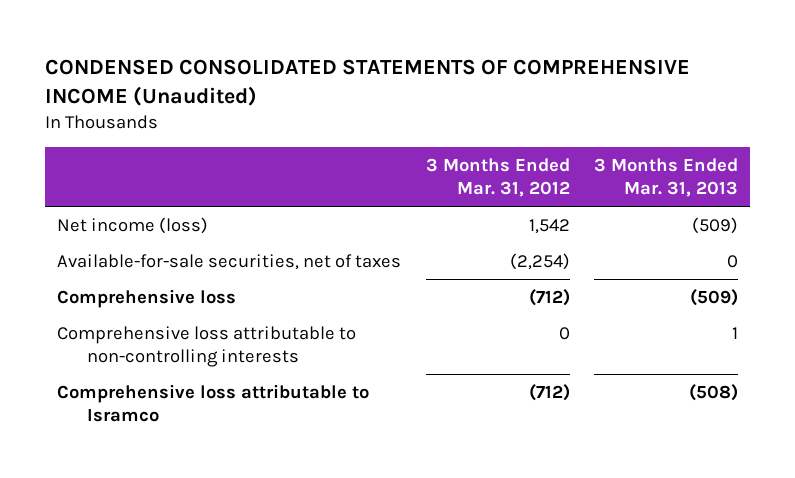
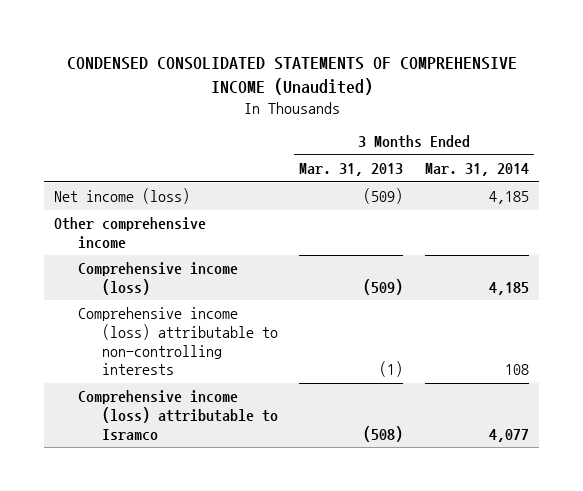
[425,157,570,198] 3 Months Ended Mar. 31, 2012 -> none
none -> [424,163,529,177] Mar. 31, 2014
[57,253,402,270] Available-for-sale securities, net of taxes -> none
none -> [54,217,207,249] Other comprehensive income
[57,288,237,308] Comprehensive loss -> [78,262,239,295] Comprehensive income (loss)
[57,325,357,368] Comprehensive loss attributable to non-controlling interests -> [78,307,278,376] Comprehensive income (loss) attributable to non-controlling interests
[731,326,738,339] 1 -> [379,361,404,378] (1)
[57,383,370,423] Comprehensive loss attributable to Isramco -> [78,390,278,441] Comprehensive income (loss) attributable to Isramco

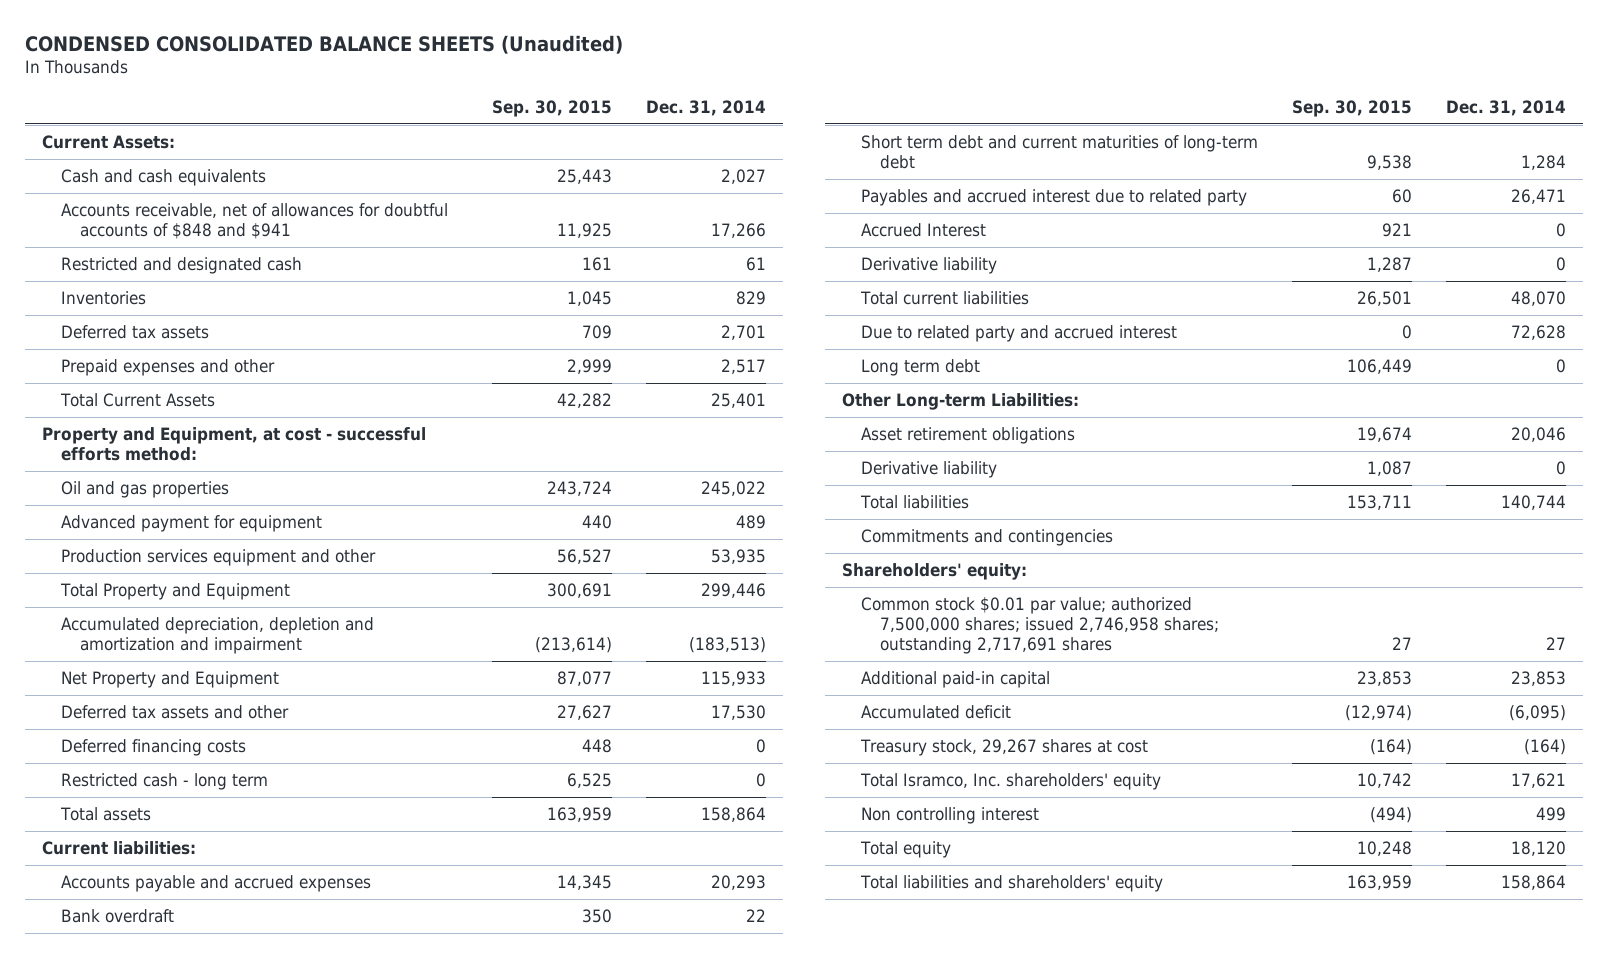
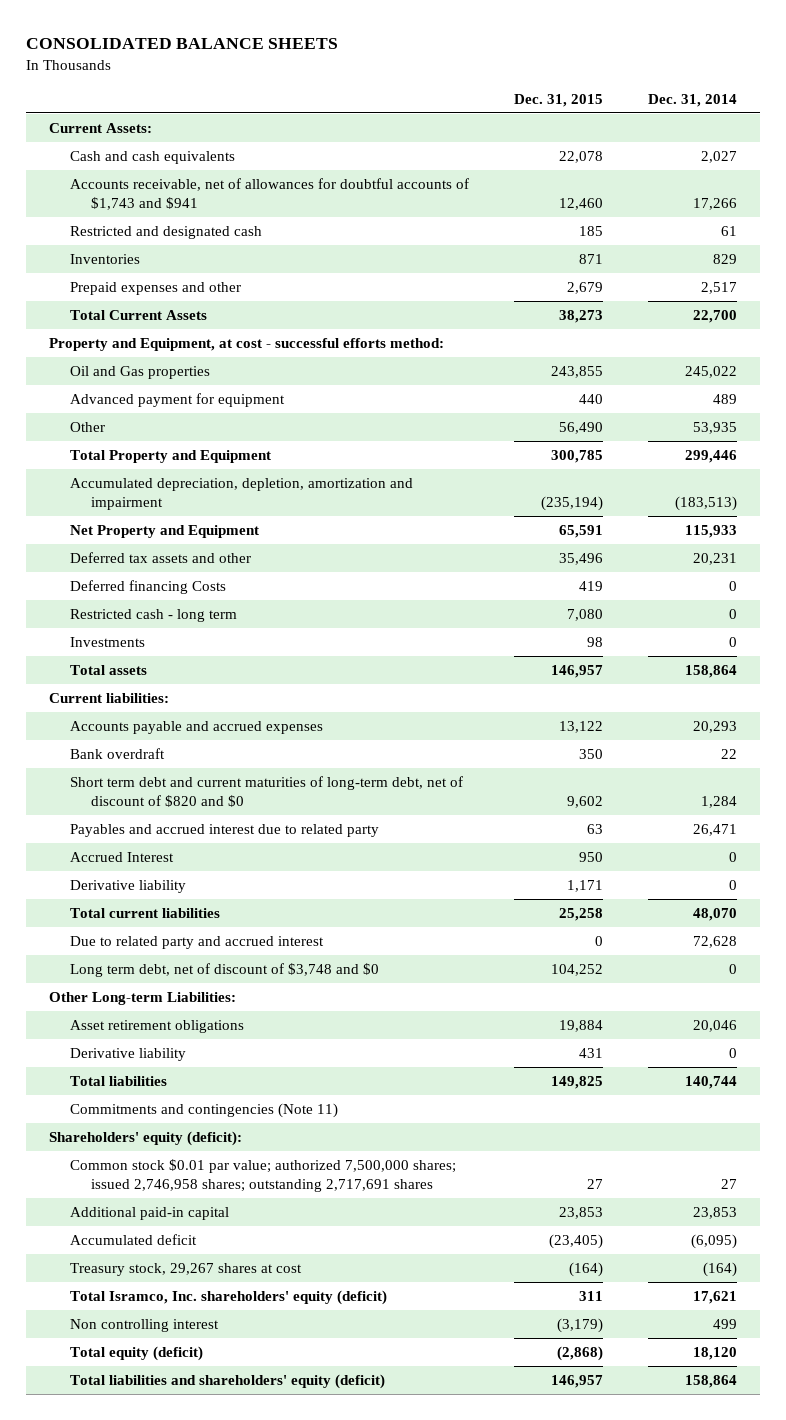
[24,34,623,54] CONDENSED CONSOLIDATED BALANCE SHEETS (Unaudited) -> [26,38,339,50] CONSOLIDATED BALANCE SHEETS
[491,100,612,118] Sep. 30, 2015 -> none
none -> [514,93,604,107] Dec. 31, 2015
[60,202,448,240] Accounts receivable, net of allowances for doubtful accounts of $848 and $941 -> [69,177,469,211] Accounts receivable, net of allowances for doubtful accounts of $1,743 and $941
[60,324,209,339] Deferred tax assets -> none
[710,392,766,408] 25,401 -> [693,309,738,323] 22,700
[60,480,229,498] Oil and gas properties -> [69,365,210,379] Oil and Gas properties
[60,548,376,566] Production services equipment and other -> [69,421,105,432] Other
[60,616,374,655] Accumulated depreciation, depletion and amortization and impairment -> [69,477,413,511] Accumulated depreciation, depletion, amortization and impairment
[710,704,766,720] 17,530 -> [693,552,738,565] 20,231
[60,738,246,756] Deferred financing costs -> [69,579,226,594] Deferred financing Costs
none -> [69,636,145,647] Investments
[860,134,1258,170] Short term debt and current maturities of long-term debt -> [69,775,463,808] Short term debt and current maturities of long-term debt, net of discount of $820 and $0
[860,358,980,376] Long term debt -> [69,962,379,977] Long term debt, net of discount of $3,748 and $0
[860,528,1113,546] Commitments and contingencies -> [69,1102,338,1118] Commitments and contingencies (Note 11)
[841,562,1027,580] Shareholders' equity: -> [48,1130,242,1146] Shareholders' equity (deficit):
[859,772,1161,790] Total Isramco, Inc. shareholders' equity -> [69,1289,387,1305] Total Isramco, Inc. shareholders' equity (deficit)
[859,840,951,858] Total equity -> [69,1345,203,1361] Total equity (deficit)
[859,874,1163,892] Total liabilities and shareholders' equity -> [69,1373,385,1389] Total liabilities and shareholders' equity (deficit)

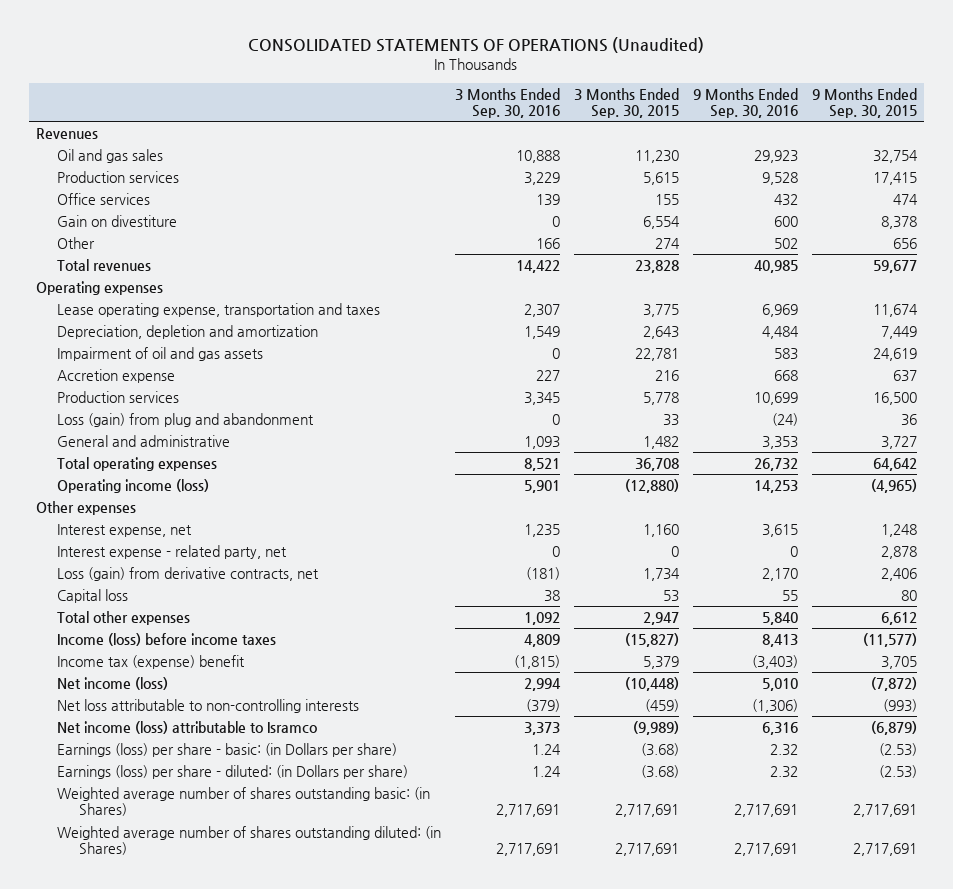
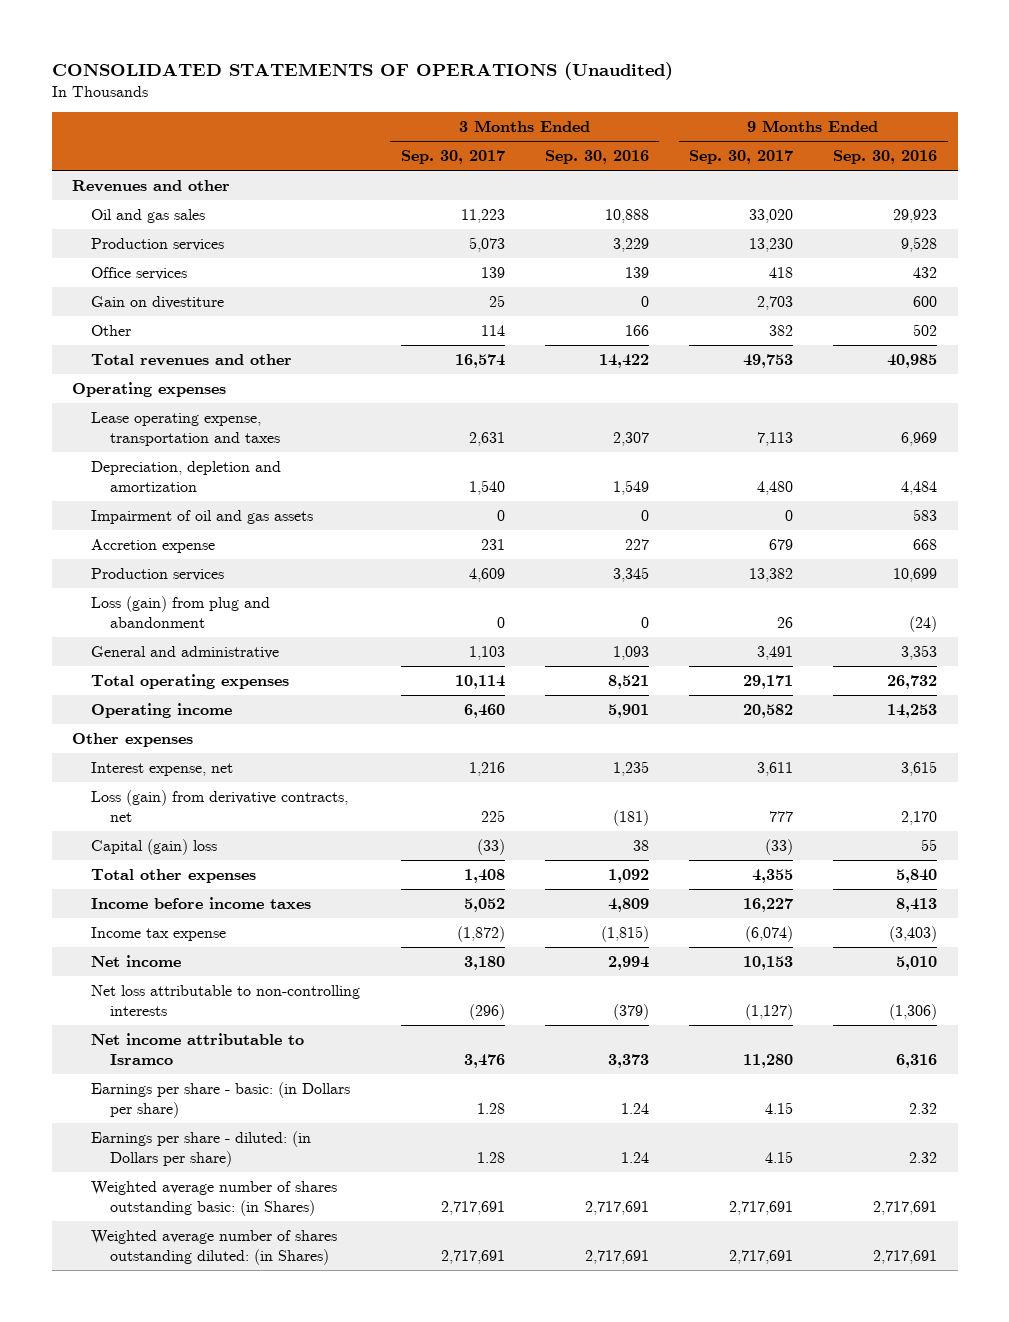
[574,87,680,118] 3 Months Ended Sep. 30, 2015 -> none
[812,87,918,118] 9 Months Ended Sep. 30, 2015 -> none
none -> [400,150,505,165] Sep. 30, 2017
none -> [689,150,794,165] Sep. 30, 2017
[35,128,98,140] Revenues -> [71,179,230,192] Revenues and other
[57,259,152,272] Total revenues -> [91,353,293,366] Total revenues and other
[57,479,210,494] Operating income (loss) -> [91,702,233,718] Operating income
[57,545,288,560] Interest expense - related party, net -> none
[57,589,129,604] Capital loss -> [91,838,218,855] Capital (gain) loss
[57,633,277,647] Income (loss) before income taxes -> [91,896,312,909] Income before income taxes
[57,655,246,670] Income tax (expense) benefit -> [91,926,227,941] Income tax expense
[57,677,169,691] Net income (loss) -> [91,954,182,967] Net income
[57,721,318,735] Net income (loss) attributable to Isramco -> [91,1032,305,1065] Net income attributable to Isramco
[57,743,398,758] Earnings (loss) per share - basic: (in Dollars per share) -> [91,1081,351,1118] Earnings per share - basic: (in Dollars per share)
[57,765,409,780] Earnings (loss) per share - diluted: (in Dollars per share) -> [91,1130,312,1167] Earnings per share - diluted: (in Dollars per share)

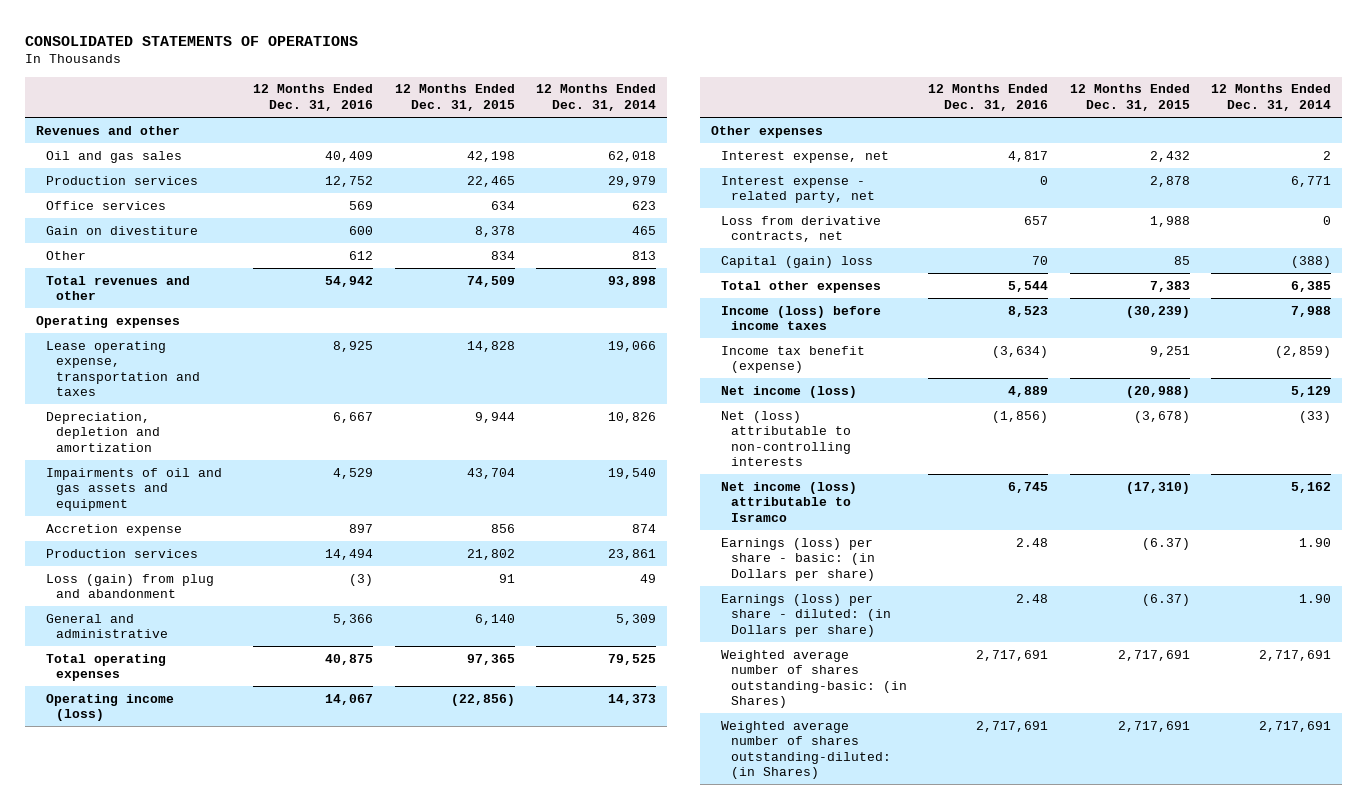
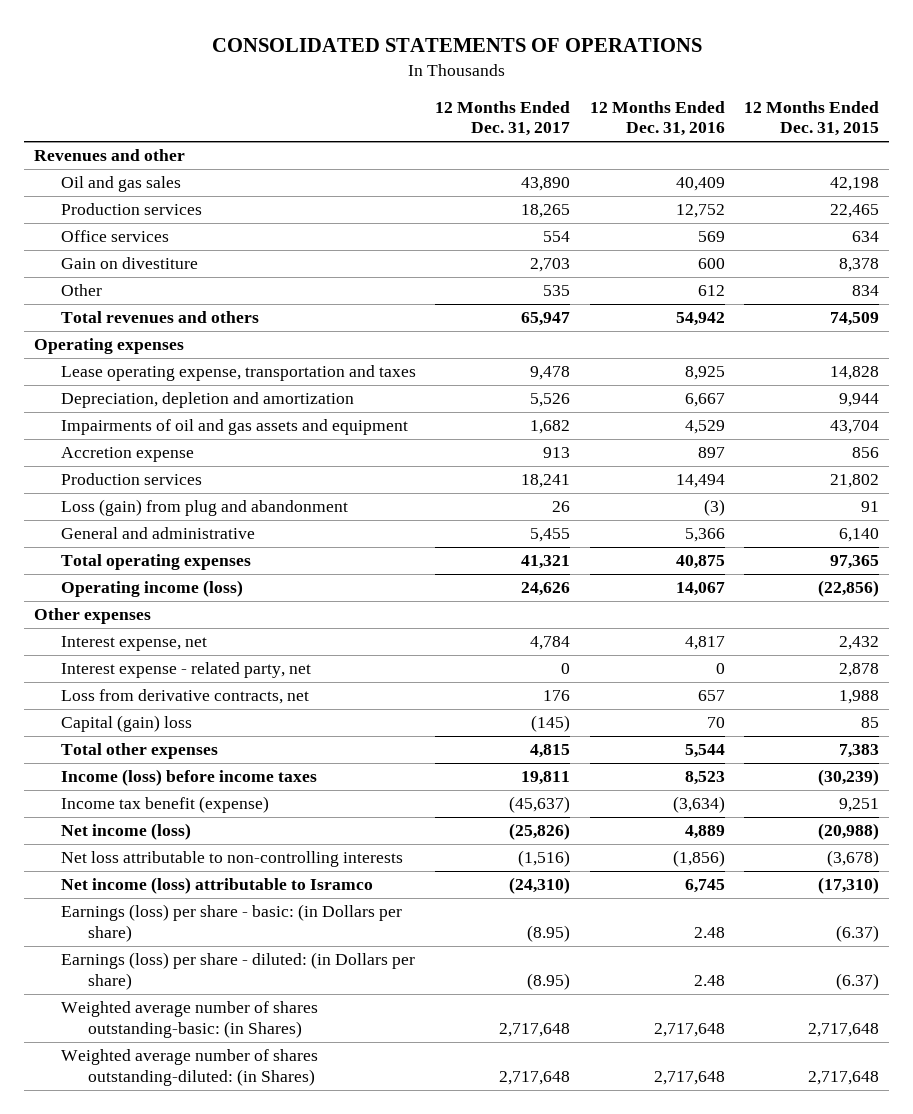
[536,84,657,111] 12 Months Ended Dec. 31, 2014 -> none
none -> [435,100,571,137] 12 Months Ended Dec. 31, 2017
[45,275,190,301] Total revenues and other -> [60,311,259,324] Total revenues and others
[720,410,851,467] Net (loss) attributable to non-controlling interests -> [60,851,403,868] Net loss attributable to non-controlling interests
[976,649,1049,661] 2,717,691 -> [653,1022,725,1037] 2,717,648
[1117,649,1190,661] 2,717,691 -> [807,1022,879,1037] 2,717,648
[976,720,1049,732] 2,717,691 -> [653,1070,725,1085] 2,717,648
[1117,720,1190,732] 2,717,691 -> [807,1070,879,1085] 2,717,648

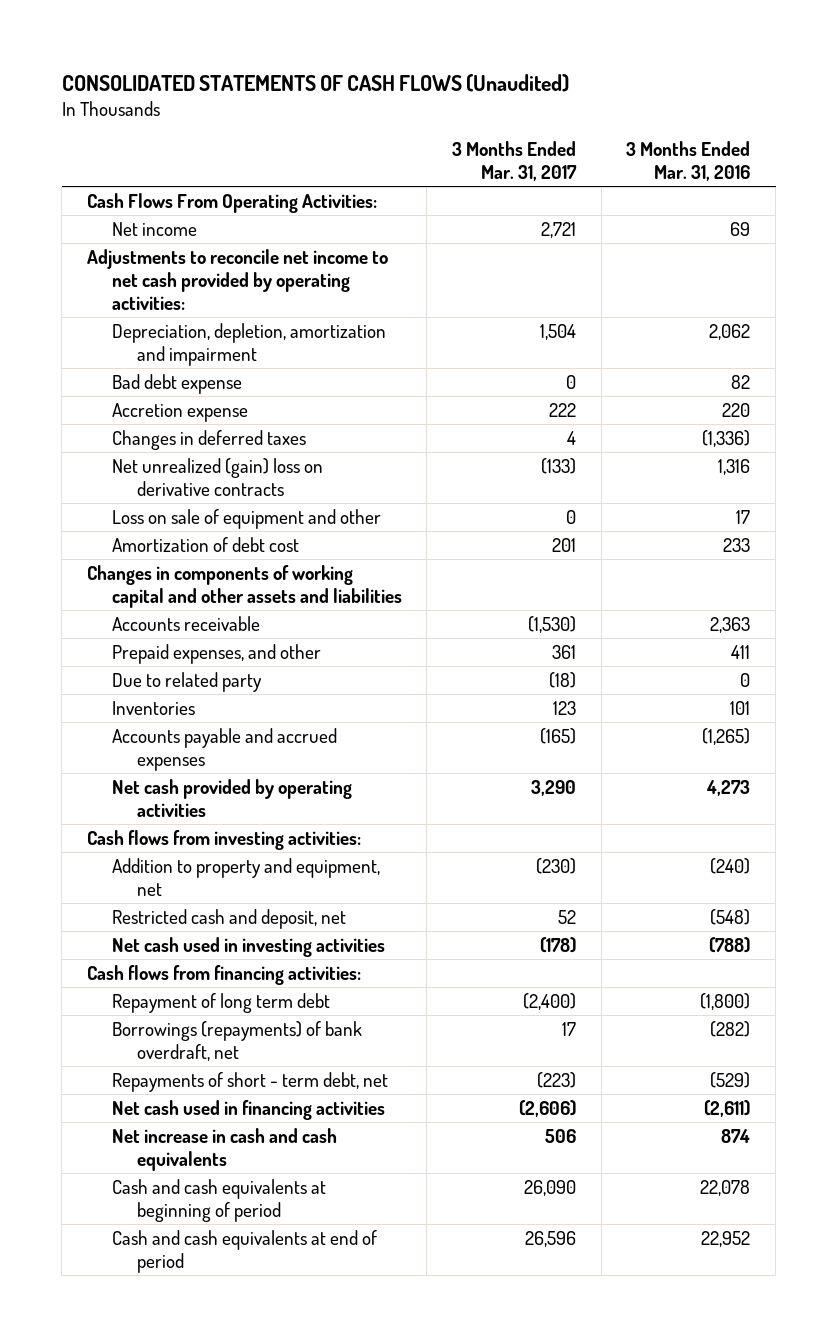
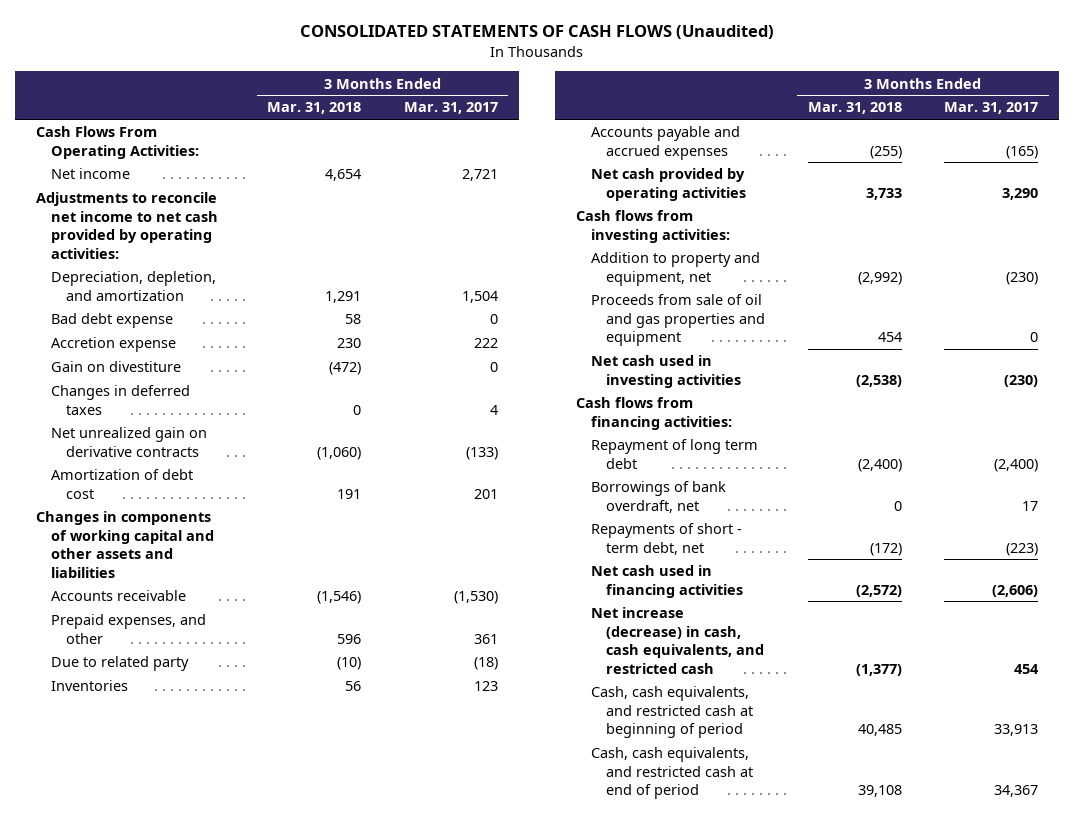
[626,140,751,181] 3 Months Ended Mar. 31, 2016 -> none
none -> [267,102,362,115] Mar. 31, 2018
[111,322,386,366] Depreciation, depletion, amortization and impairment -> [50,271,216,301] Depreciation, depletion, and amortization
none -> [50,361,181,373] Gain on divestiture
[111,508,381,529] Loss on sale of equipment and other -> none
[111,457,323,496] Net unrealized (gain) loss on derivative contracts -> [50,427,207,457] Net unrealized gain on derivative contracts
[111,908,346,929] Restricted cash and deposit, net -> none
none -> [591,294,766,347] Proceeds from sale of oil and gas properties and equipment
[540,936,577,953] (178) -> [1004,374,1039,387] (230)
[111,1020,362,1061] Borrowings (repayments) of bank overdraft, net -> [591,481,727,513] Borrowings of bank overdraft, net
[111,1127,337,1171] Net increase in cash and cash equivalents -> [591,607,765,674] Net increase (decrease) in cash, cash equivalents, and restricted cash
[545,1128,577,1143] 506 -> [1014,663,1040,674] 454
[111,1178,326,1222] Cash and cash equivalents at beginning of period -> [591,686,754,739] Cash, cash equivalents, and restricted cash at beginning of period
[524,1179,577,1196] 26,090 -> [994,724,1039,737] 33,913
[111,1229,377,1273] Cash and cash equivalents at end of period -> [591,747,754,800] Cash, cash equivalents, and restricted cash at end of period
[525,1230,577,1247] 26,596 -> [994,785,1039,798] 34,367

